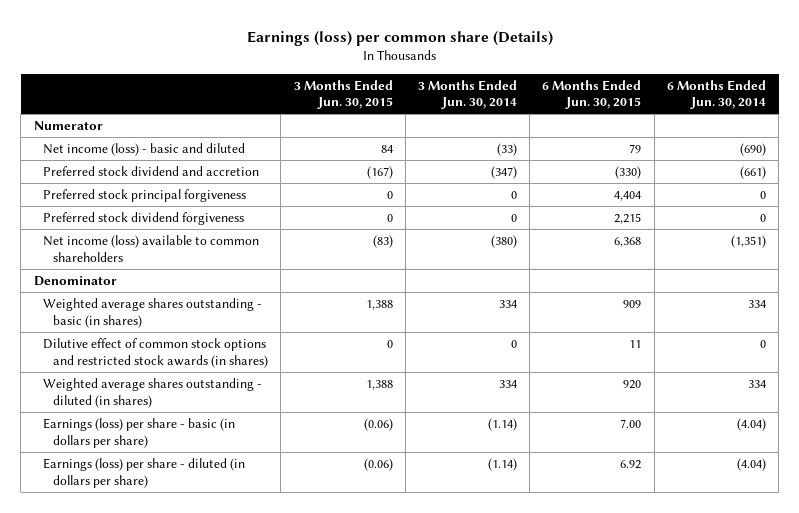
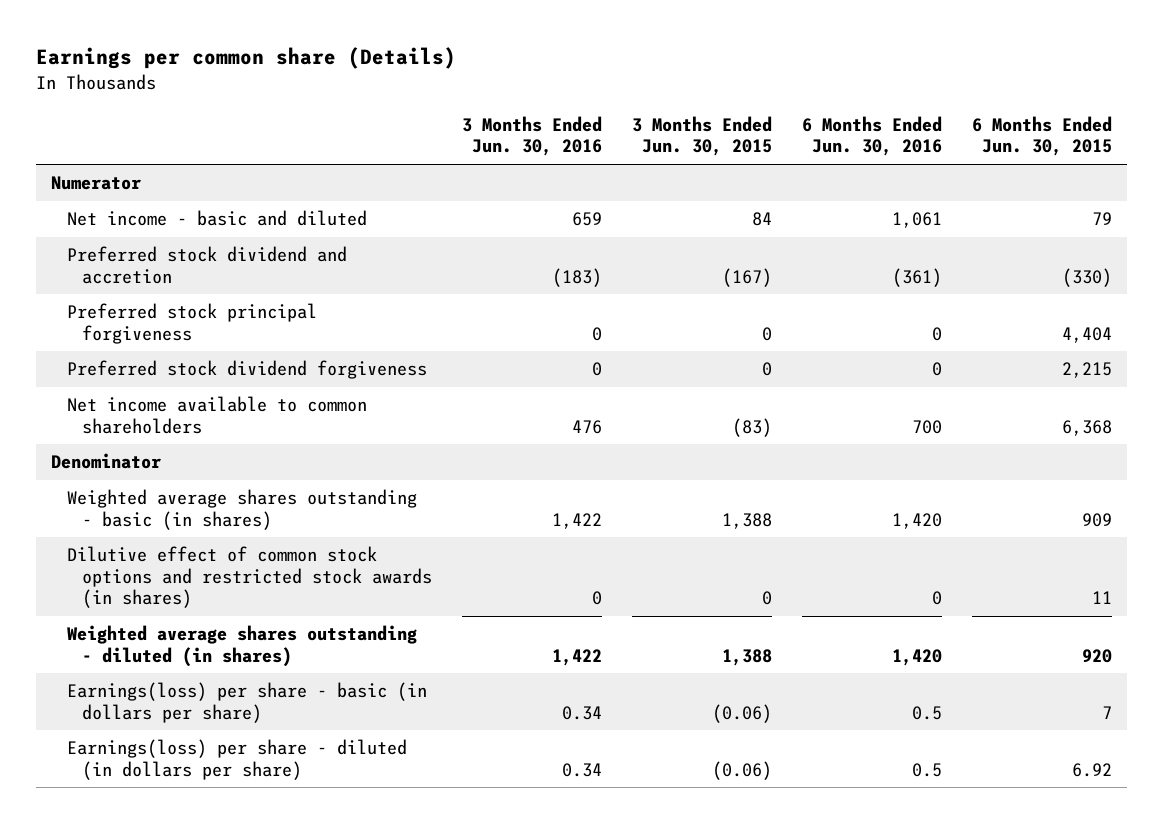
[246,30,553,46] Earnings (loss) per common share (Details) -> [36,47,457,70] Earnings per common share (Details)
[417,79,517,110] 3 Months Ended Jun. 30, 2014 -> none
[666,79,766,110] 6 Months Ended Jun. 30, 2014 -> none
none -> [462,115,603,157] 3 Months Ended Jun. 30, 2016
none -> [801,115,942,157] 6 Months Ended Jun. 30, 2016
[43,143,246,157] Net income (loss) - basic and diluted -> [66,210,367,227] Net income - basic and diluted
[43,235,260,262] Net income (loss) available to common shareholders -> [66,396,367,434] Net income available to common shareholders
[43,418,236,448] Earnings (loss) per share - basic (in dollars per share) -> [66,682,427,723] Earnings(loss) per share - basic (in dollars per share)
[620,419,642,429] 7.00 -> [1101,705,1112,719] 7
[43,458,246,488] Earnings (loss) per share - diluted (in dollars per share) -> [66,739,407,780] Earnings(loss) per share - diluted (in dollars per share)

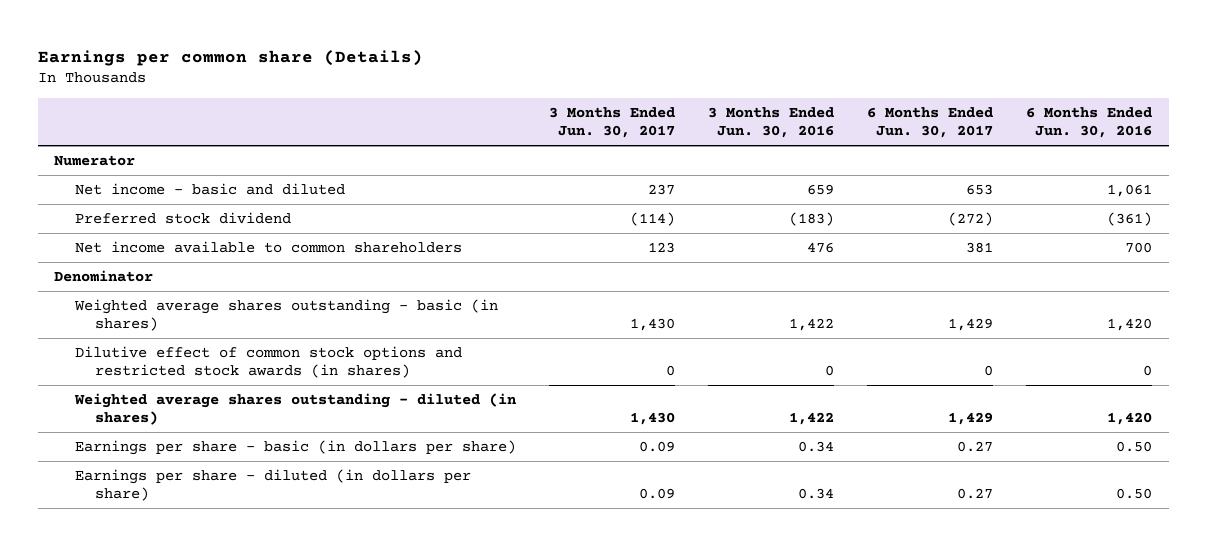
[631,115,772,157] 3 Months Ended Jun. 30, 2015 -> none
[971,115,1112,157] 6 Months Ended Jun. 30, 2015 -> none
none -> [548,106,675,138] 3 Months Ended Jun. 30, 2017
none -> [866,106,993,138] 6 Months Ended Jun. 30, 2017
[66,303,317,344] Preferred stock principal forgiveness -> none
[66,360,427,380] Preferred stock dividend forgiveness -> none
[66,246,347,284] Preferred stock dividend and accretion -> [74,212,291,225] Preferred stock dividend
[66,682,427,723] Earnings(loss) per share - basic (in dollars per share) -> [74,440,516,456] Earnings per share - basic (in dollars per share)
[911,705,942,720] 0.5 -> [1116,441,1153,453] 0.50
[66,739,407,780] Earnings(loss) per share - diluted (in dollars per share) -> [74,469,471,502] Earnings per share - diluted (in dollars per share)
[911,762,942,777] 0.5 -> [1116,488,1153,500] 0.50

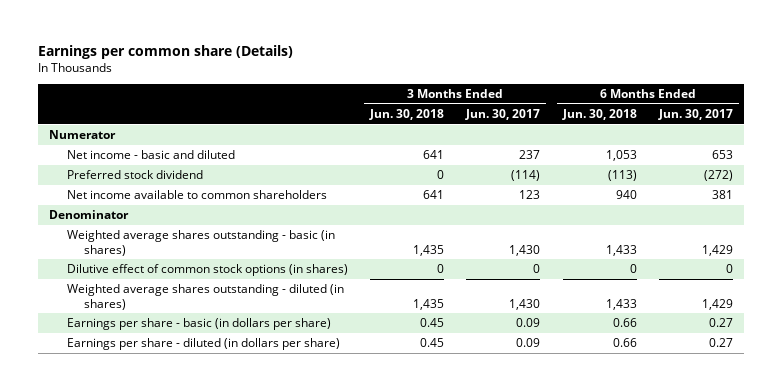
[707,106,834,138] 3 Months Ended Jun. 30, 2016 -> none
[1026,106,1153,138] 6 Months Ended Jun. 30, 2016 -> none
none -> [369,109,445,121] Jun. 30, 2018
none -> [561,109,637,121] Jun. 30, 2018
[74,346,462,379] Dilutive effect of common stock options and restricted stock awards (in shares) -> [66,264,348,277] Dilutive effect of common stock options (in shares)

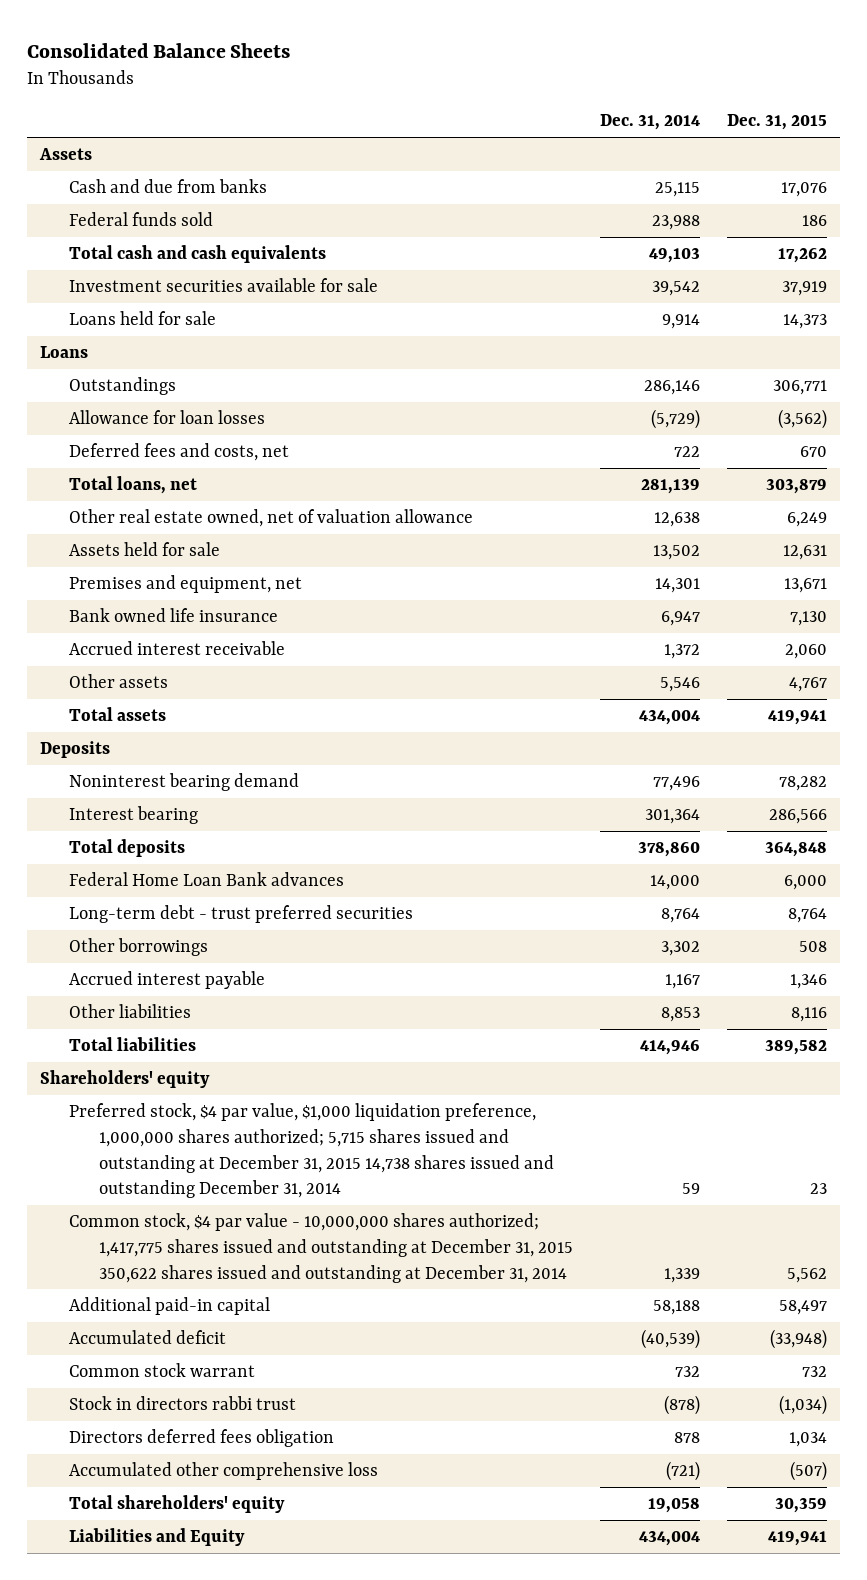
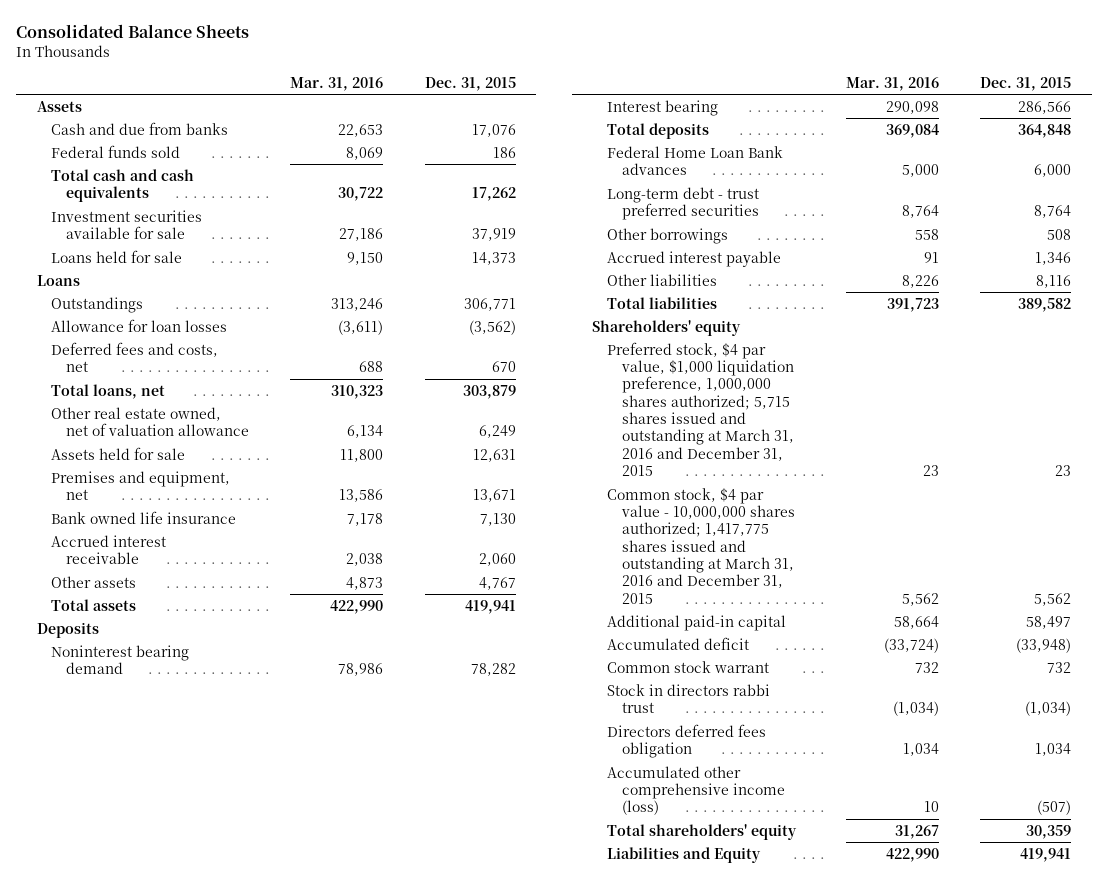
[599,114,700,131] Dec. 31, 2014 -> none
none -> [290,76,384,91] Mar. 31, 2016
[69,1103,554,1199] Preferred stock, $4 par value, $1,000 liquidation preference, 1,000,000 shares authorized; 5,715 shares issued and outstanding at December 31, 2015 14,738 shares issued and outstanding December 31, 2014 -> [606,341,794,477] Preferred stock, $4 par value, $1,000 liquidation preference, 1,000,000 shares authorized; 5,715 shares issued and outstanding at March 31, 2016 and December 31, 2015
[69,1213,573,1283] Common stock, $4 par value - 10,000,000 shares authorized; 1,417,775 shares issued and outstanding at December 31, 2015 350,622 shares issued and outstanding at December 31, 2014 -> [606,487,795,604] Common stock, $4 par value - 10,000,000 shares authorized; 1,417,775 shares issued and outstanding at March 31, 2016 and December 31, 2015
[69,1462,379,1481] Accumulated other comprehensive loss -> [606,765,785,816] Accumulated other comprehensive income (loss)

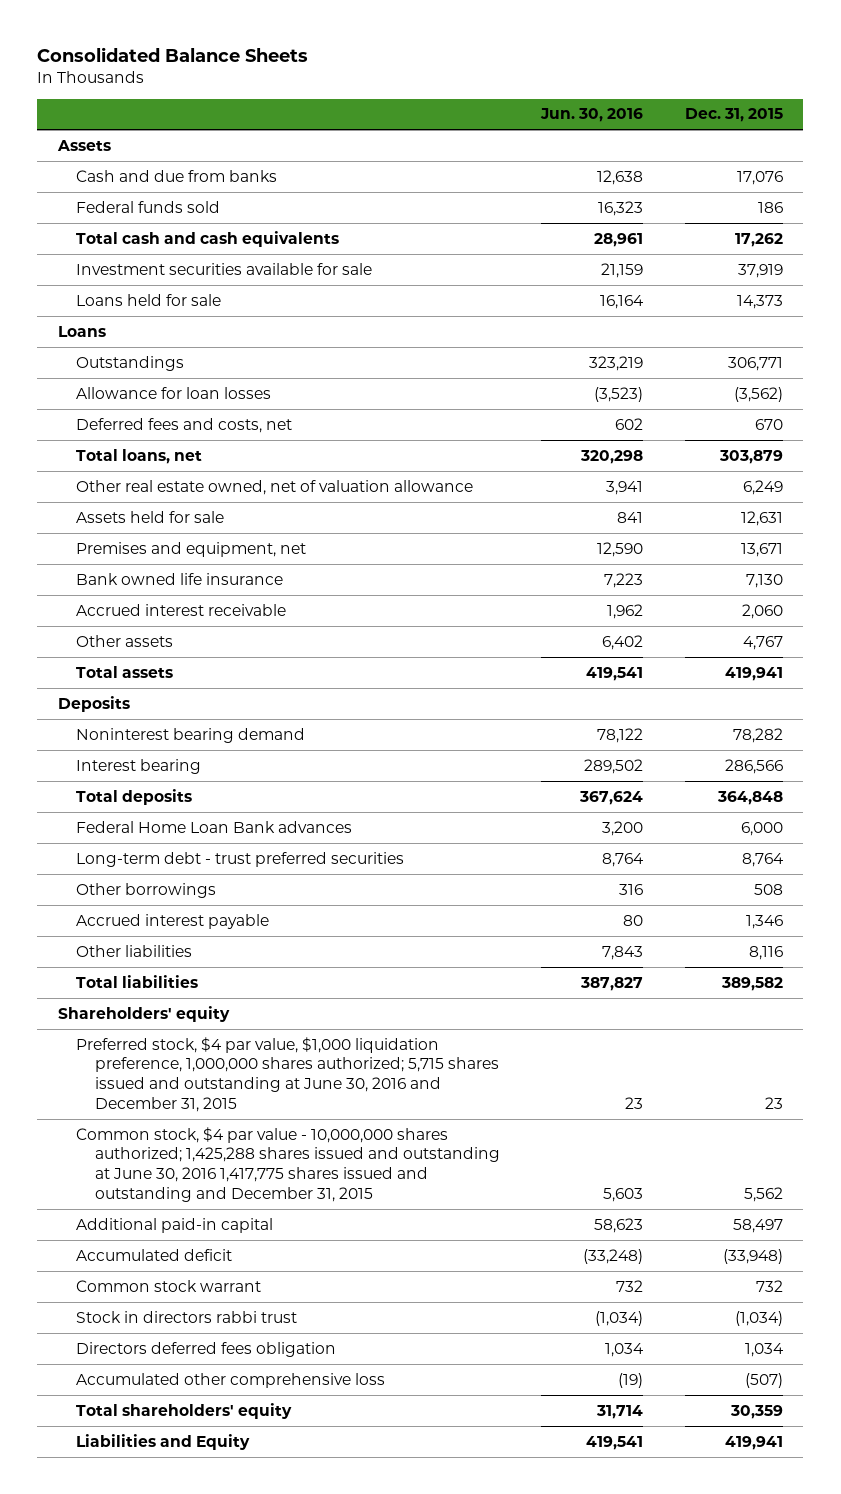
[290,76,384,91] Mar. 31, 2016 -> none
none -> [540,108,644,123] Jun. 30, 2016
[606,341,794,477] Preferred stock, $4 par value, $1,000 liquidation preference, 1,000,000 shares authorized; 5,715 shares issued and outstanding at March 31, 2016 and December 31, 2015 -> [76,1036,499,1112] Preferred stock, $4 par value, $1,000 liquidation preference, 1,000,000 shares authorized; 5,715 shares issued and outstanding at June 30, 2016 and December 31, 2015
[606,487,795,604] Common stock, $4 par value - 10,000,000 shares authorized; 1,417,775 shares issued and outstanding at March 31, 2016 and December 31, 2015 -> [76,1126,500,1202] Common stock, $4 par value - 10,000,000 shares authorized; 1,425,288 shares issued and outstanding at June 30, 2016 1,417,775 shares issued and outstanding and December 31, 2015
[606,765,785,816] Accumulated other comprehensive income (loss) -> [76,1372,386,1388] Accumulated other comprehensive loss

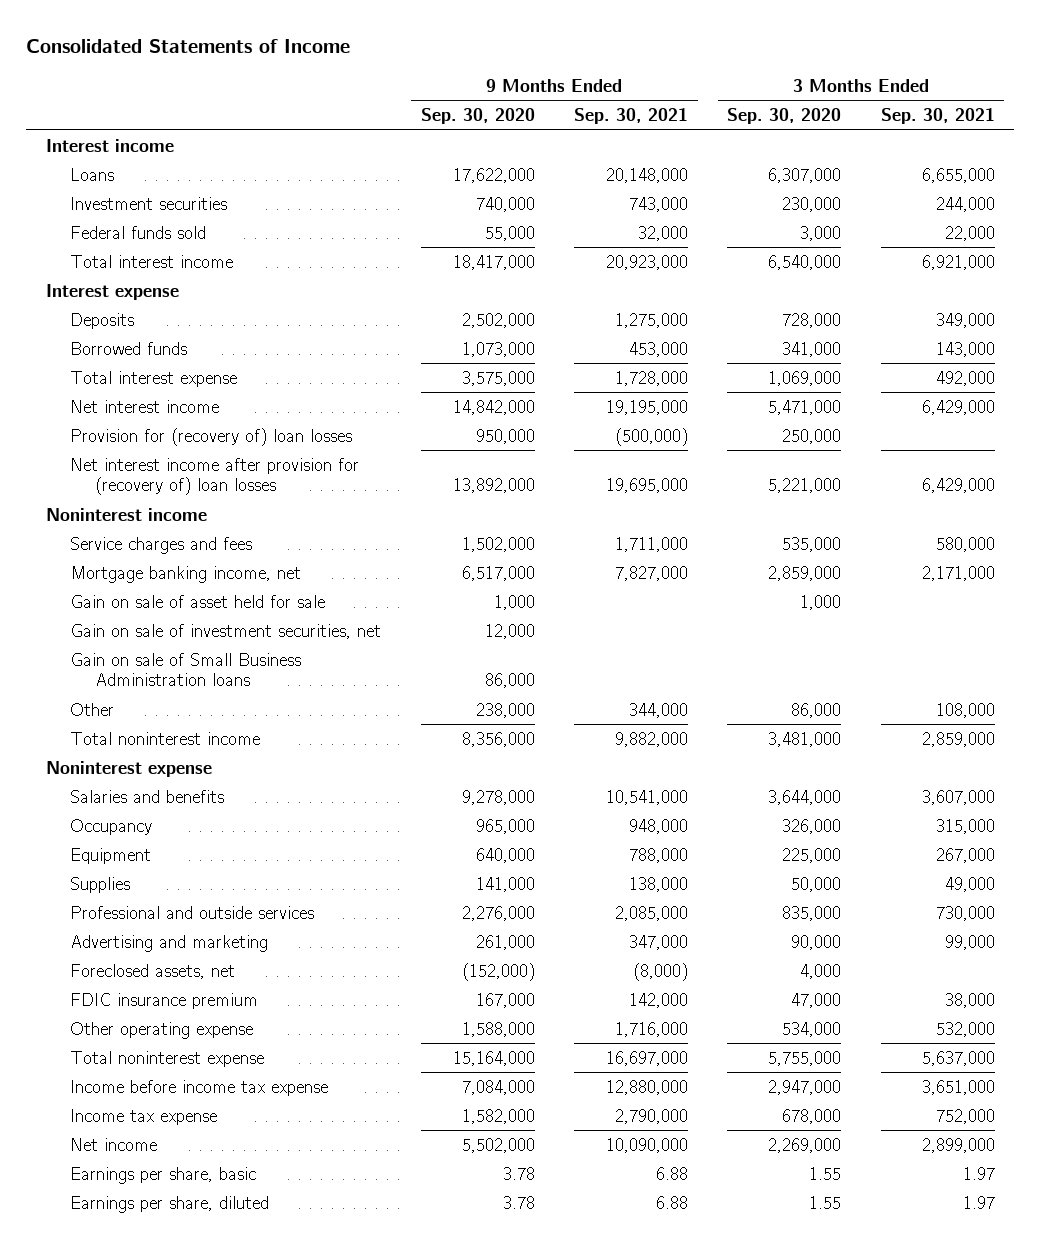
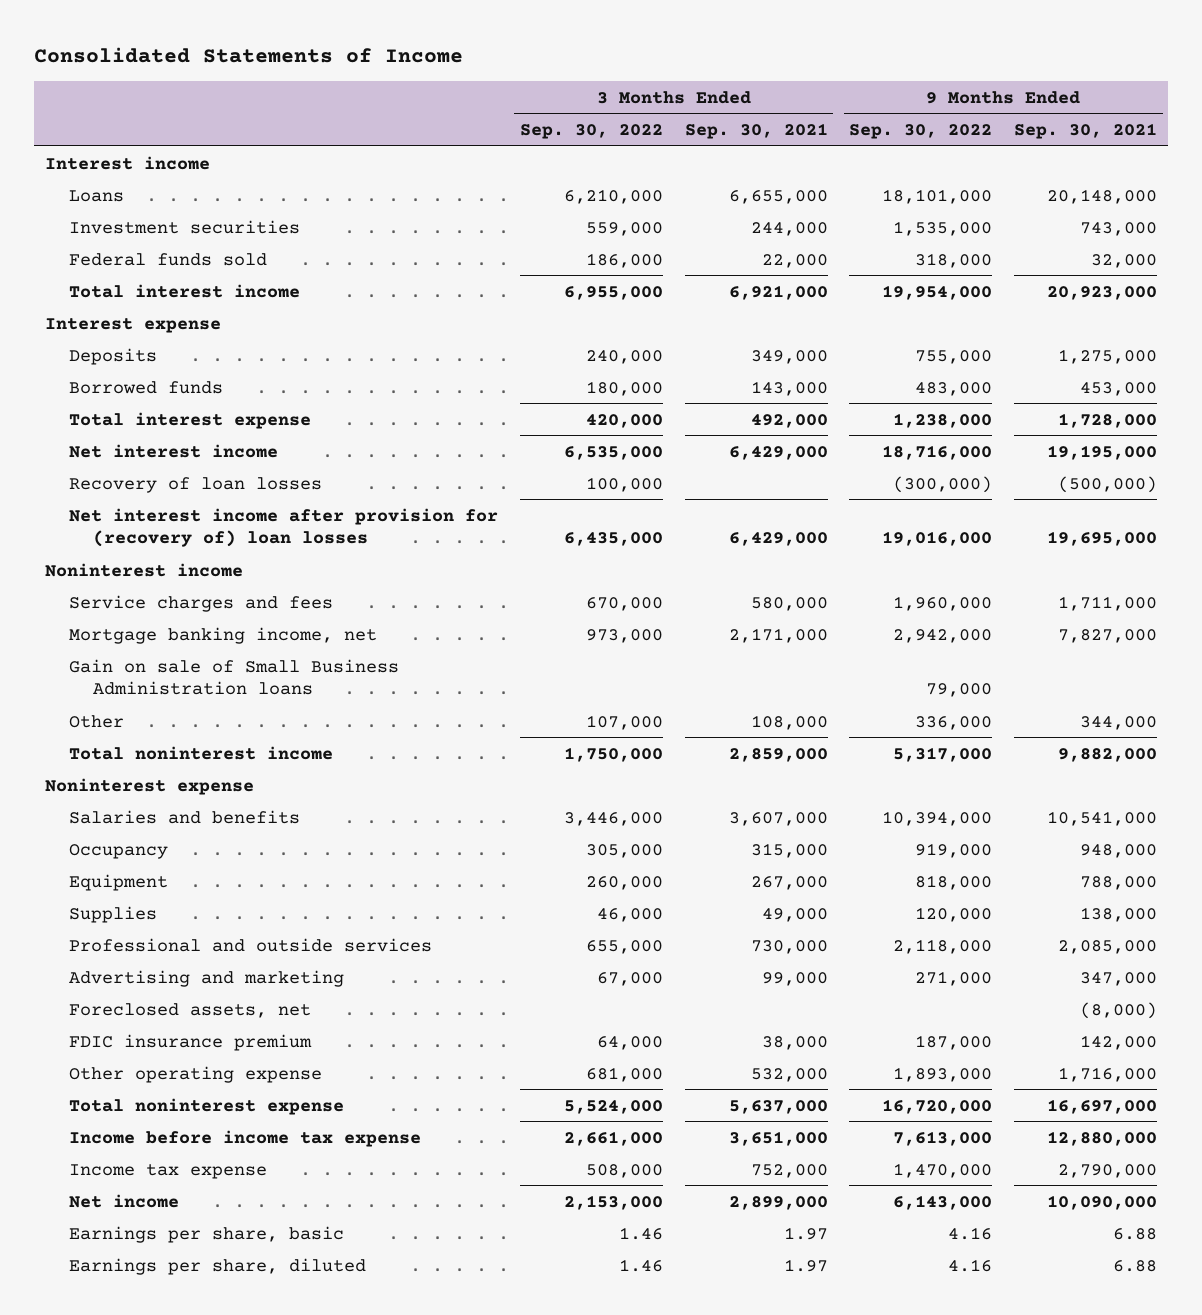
[420,107,535,124] Sep. 30, 2020 -> none
[727,107,842,124] Sep. 30, 2020 -> none
none -> [519,124,663,140] Sep. 30, 2022
none -> [849,124,993,140] Sep. 30, 2022
[70,427,353,446] Provision for (recovery of) loan losses -> [68,476,322,493] Recovery of loan losses
[70,594,326,608] Gain on sale of asset held for sale -> none
[70,623,382,639] Gain on sale of investment securities, net -> none

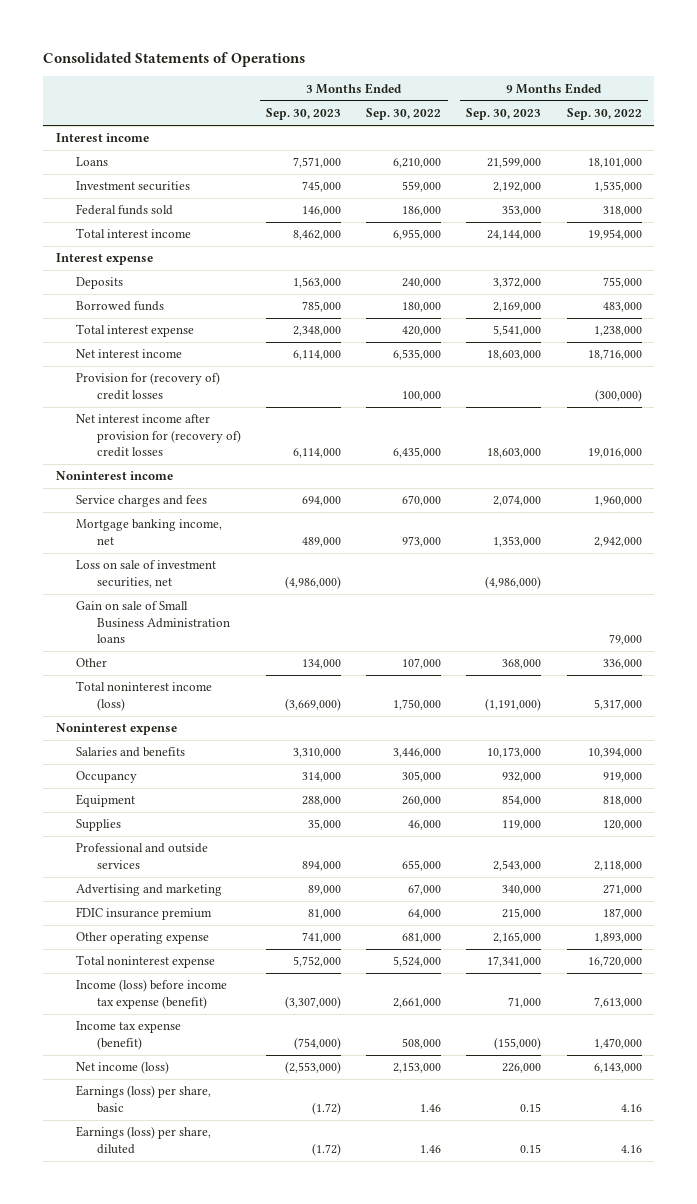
[33,47,463,64] Consolidated Statements of Income -> [43,52,306,68] Consolidated Statements of Operations
[684,123,828,140] Sep. 30, 2021 -> none
[1014,123,1158,140] Sep. 30, 2021 -> none
none -> [266,108,342,121] Sep. 30, 2023
none -> [466,108,542,121] Sep. 30, 2023
[68,476,322,493] Recovery of loan losses -> [76,372,221,400] Provision for (recovery of) credit losses
[68,507,498,547] Net interest income after provision for (recovery of) loan losses -> [76,414,241,457] Net interest income after provision for (recovery of) credit losses
none -> [76,560,217,588] Loss on sale of investment securities, net
[68,745,333,760] Total noninterest income -> [76,681,213,711] Total noninterest income (loss)
[68,1002,311,1018] Foreclosed assets, net -> none
[68,1129,421,1147] Income before income tax expense -> [76,979,228,1009] Income (loss) before income tax expense (benefit)
[68,1163,267,1179] Income tax expense -> [76,1021,182,1050] Income tax expense (benefit)
[68,1193,179,1208] Net income -> [76,1061,170,1075] Net income (loss)
[68,1225,344,1243] Earnings per share, basic -> [76,1085,212,1113] Earnings (loss) per share, basic
[68,1257,366,1275] Earnings per share, diluted -> [76,1126,212,1154] Earnings (loss) per share, diluted

